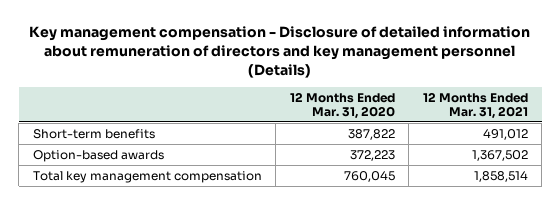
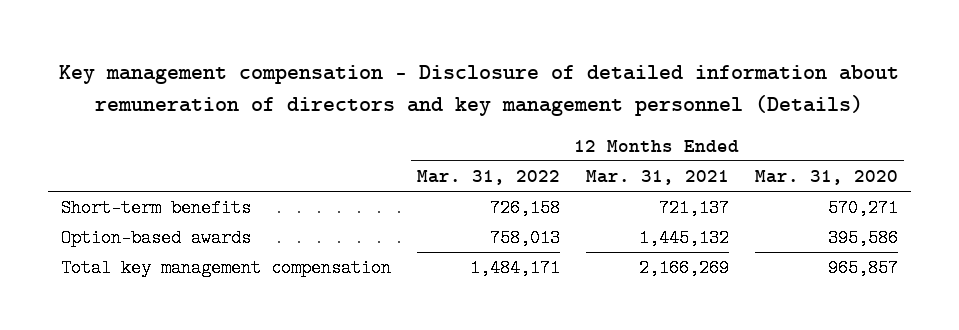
none -> [417,170,561,186] Mar. 31, 2022
[347,128,395,140] 387,822 -> [827,199,898,218] 570,271
[482,128,528,140] 491,012 -> [658,199,729,218] 721,137
[349,149,395,161] 372,223 -> [827,229,898,248] 395,586
[471,149,528,161] 1,367,502 -> [638,229,729,248] 1,445,132
[343,170,395,182] 760,045 -> [827,259,898,278] 965,857
[473,170,528,182] 1,858,514 -> [638,259,729,278] 2,166,269

